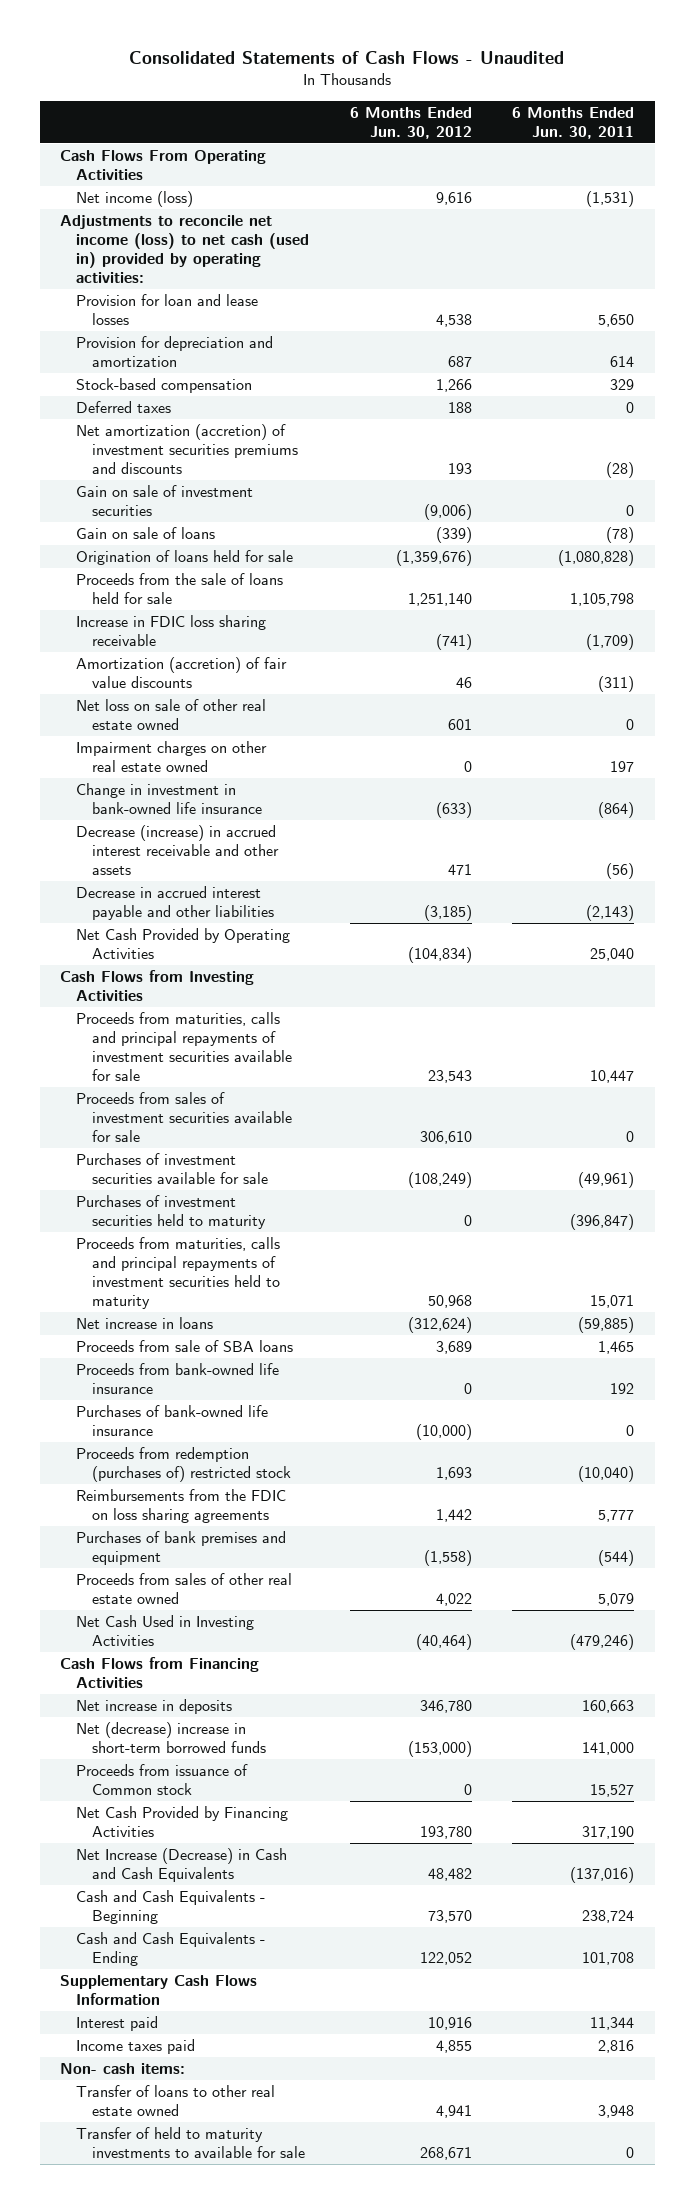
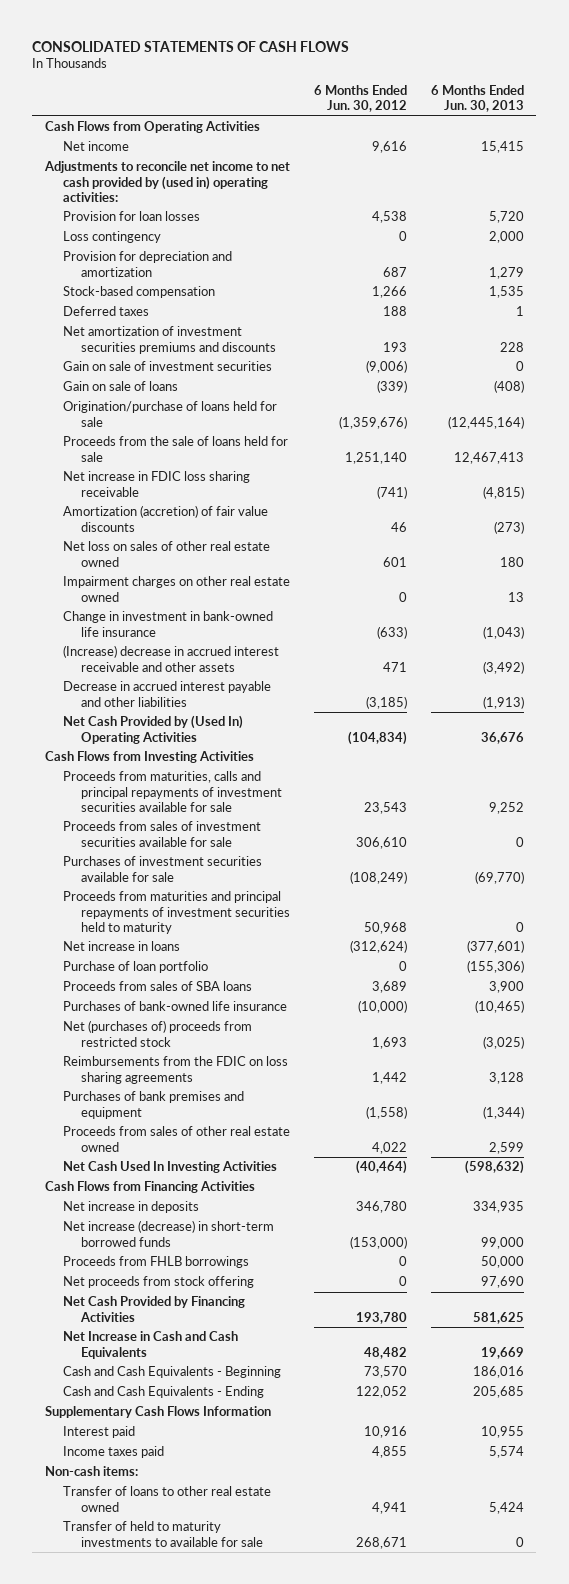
[129,50,565,64] Consolidated Statements of Cash Flows - Unaudited -> [32,40,350,52] CONSOLIDATED STATEMENTS OF CASH FLOWS
[512,106,635,139] 6 Months Ended Jun. 30, 2011 -> none
none -> [431,85,525,113] 6 Months Ended Jun. 30, 2013
[60,150,267,181] Cash Flows From Operating Activities -> [44,121,260,134] Cash Flows from Operating Activities
[76,191,194,208] Net income (loss) -> [62,141,129,152] Net income
[60,215,310,283] Adjustments to reconcile net income (loss) to net cash (used in) provided by operating activities: -> [43,161,290,202] Adjustments to reconcile net income to net cash provided by (used in) operating activities:
[76,294,259,326] Provision for loan and lease losses -> [62,211,200,222] Provision for loan losses
none -> [62,231,161,244] Loss contingency
[76,424,299,474] Net amortization (accretion) of investment securities premiums and discounts -> [62,326,276,354] Net amortization of investment securities premiums and discounts
[76,550,294,566] Origination of loans held for sale -> [62,401,277,427] Origination/purchase of loans held for sale
[76,615,267,647] Increase in FDIC loss sharing receivable -> [62,471,250,497] Net increase in FDIC loss sharing receivable
[76,699,267,731] Net loss on sale of other real estate owned -> [62,541,270,567] Net loss on sales of other real estate owned
[76,825,280,875] Decrease (increase) in accrued interest receivable and other assets -> [62,645,279,672] (Increase) decrease in accrued interest receivable and other assets
[76,928,291,960] Net Cash Provided by Operating Activities -> [62,715,243,744] Net Cash Provided by (Used In) Operating Activities
[76,1195,267,1230] Purchases of investment securities held to maturity -> none
[76,1237,281,1309] Proceeds from maturities, calls and principal repayments of investment securities held to maturity -> [62,891,290,934] Proceeds from maturities and principal repayments of investment securities held to maturity
[76,1363,280,1395] Proceeds from bank-owned life insurance -> none
none -> [62,961,208,974] Purchase of loan portfolio
[76,1340,294,1353] Proceeds from sale of SBA loans -> [62,981,252,992] Proceeds from sales of SBA loans
[76,1447,292,1483] Proceeds from redemption (purchases of) restricted stock -> [62,1020,252,1047] Net (purchases of) proceeds from restricted stock
[76,1615,255,1647] Net Cash Used in Investing Activities -> [62,1161,277,1174] Net Cash Used In Investing Activities
[76,1722,267,1754] Net (decrease) increase in short-term borrowed funds -> [62,1220,274,1247] Net increase (decrease) in short-term borrowed funds
none -> [62,1256,249,1269] Proceeds from FHLB borrowings
[76,1764,249,1796] Proceeds from issuance of Common stock -> [62,1276,254,1289] Net proceeds from stock offering
[76,1848,288,1883] Net Increase (Decrease) in Cash and Cash Equivalents -> [62,1331,238,1359] Net Increase in Cash and Cash Equivalents
[60,2063,186,2075] Non- cash items: -> [44,1466,138,1477] Non-cash items:

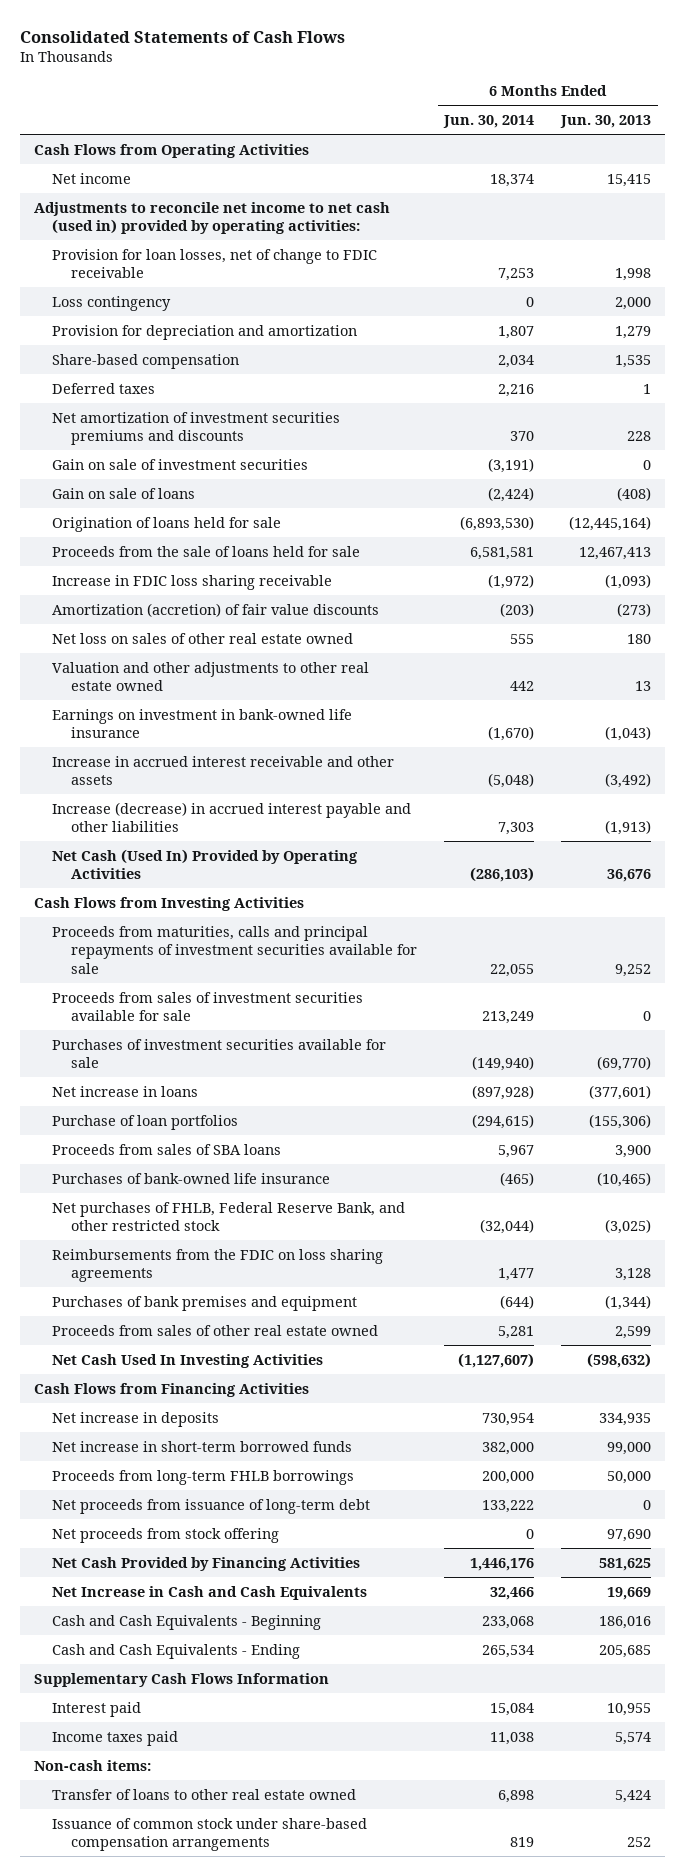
[32,40,350,52] CONSOLIDATED STATEMENTS OF CASH FLOWS -> [20,30,346,43] Consolidated Statements of Cash Flows
[313,85,407,113] 6 Months Ended Jun. 30, 2012 -> none
none -> [443,114,535,128] Jun. 30, 2014
[43,161,290,202] Adjustments to reconcile net income to net cash provided by (used in) operating activities: -> [33,201,390,235] Adjustments to reconcile net income to net cash (used in) provided by operating activities:
[62,211,200,222] Provision for loan losses -> [52,248,378,279] Provision for loan losses, net of change to FDIC receivable
[489,211,525,224] 5,720 -> [615,268,652,282] 1,998
[62,286,215,299] Stock-based compensation -> [52,353,240,369] Share-based compensation
[62,401,277,427] Origination/purchase of loans held for sale -> [52,516,282,532] Origination of loans held for sale
[62,471,250,497] Net increase in FDIC loss sharing receivable -> [52,574,333,590] Increase in FDIC loss sharing receivable
[483,485,525,499] (4,815) -> [605,573,652,589] (1,093)
[62,576,290,602] Impairment charges on other real estate owned -> none
none -> [52,661,370,692] Valuation and other adjustments to other real estate owned
[62,611,273,637] Change in investment in bank-owned life insurance -> [52,708,353,739] Earnings on investment in bank-owned life insurance
[62,645,279,672] (Increase) decrease in accrued interest receivable and other assets -> [52,755,395,786] Increase in accrued interest receivable and other assets
[62,681,271,707] Decrease in accrued interest payable and other liabilities -> [52,801,412,833] Increase (decrease) in accrued interest payable and other liabilities
[62,715,243,744] Net Cash Provided by (Used In) Operating Activities -> [52,848,359,880] Net Cash (Used In) Provided by Operating Activities
[62,891,290,934] Proceeds from maturities and principal repayments of investment securities held to maturity -> none
[62,961,208,974] Purchase of loan portfolio -> [52,1114,239,1130] Purchase of loan portfolios
[62,1020,252,1047] Net (purchases of) proceeds from restricted stock -> [52,1201,406,1232] Net purchases of FHLB, Federal Reserve Bank, and other restricted stock
[62,1220,274,1247] Net increase (decrease) in short-term borrowed funds -> [52,1440,353,1452] Net increase in short-term borrowed funds
[62,1256,249,1269] Proceeds from FHLB borrowings -> [52,1469,355,1485] Proceeds from long-term FHLB borrowings
none -> [52,1498,371,1514] Net proceeds from issuance of long-term debt
[62,1521,263,1547] Transfer of held to maturity investments to available for sale -> none
none -> [52,1817,368,1852] Issuance of common stock under share-based compensation arrangements

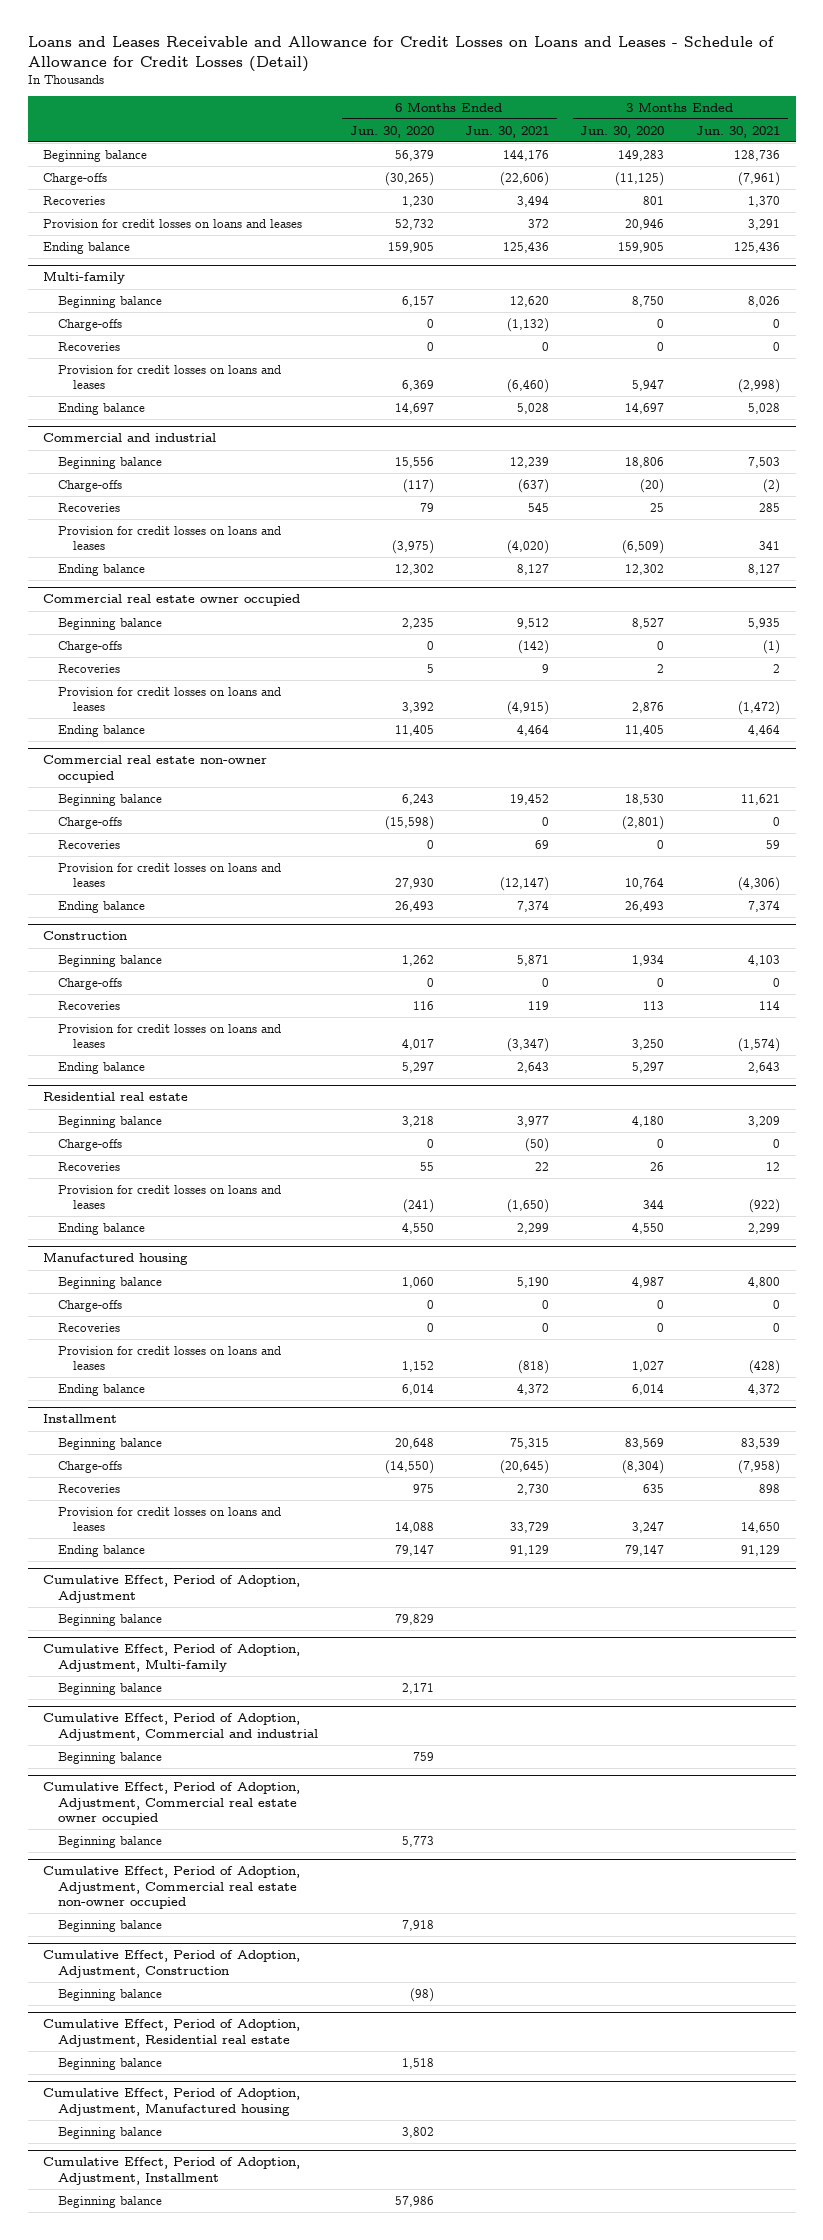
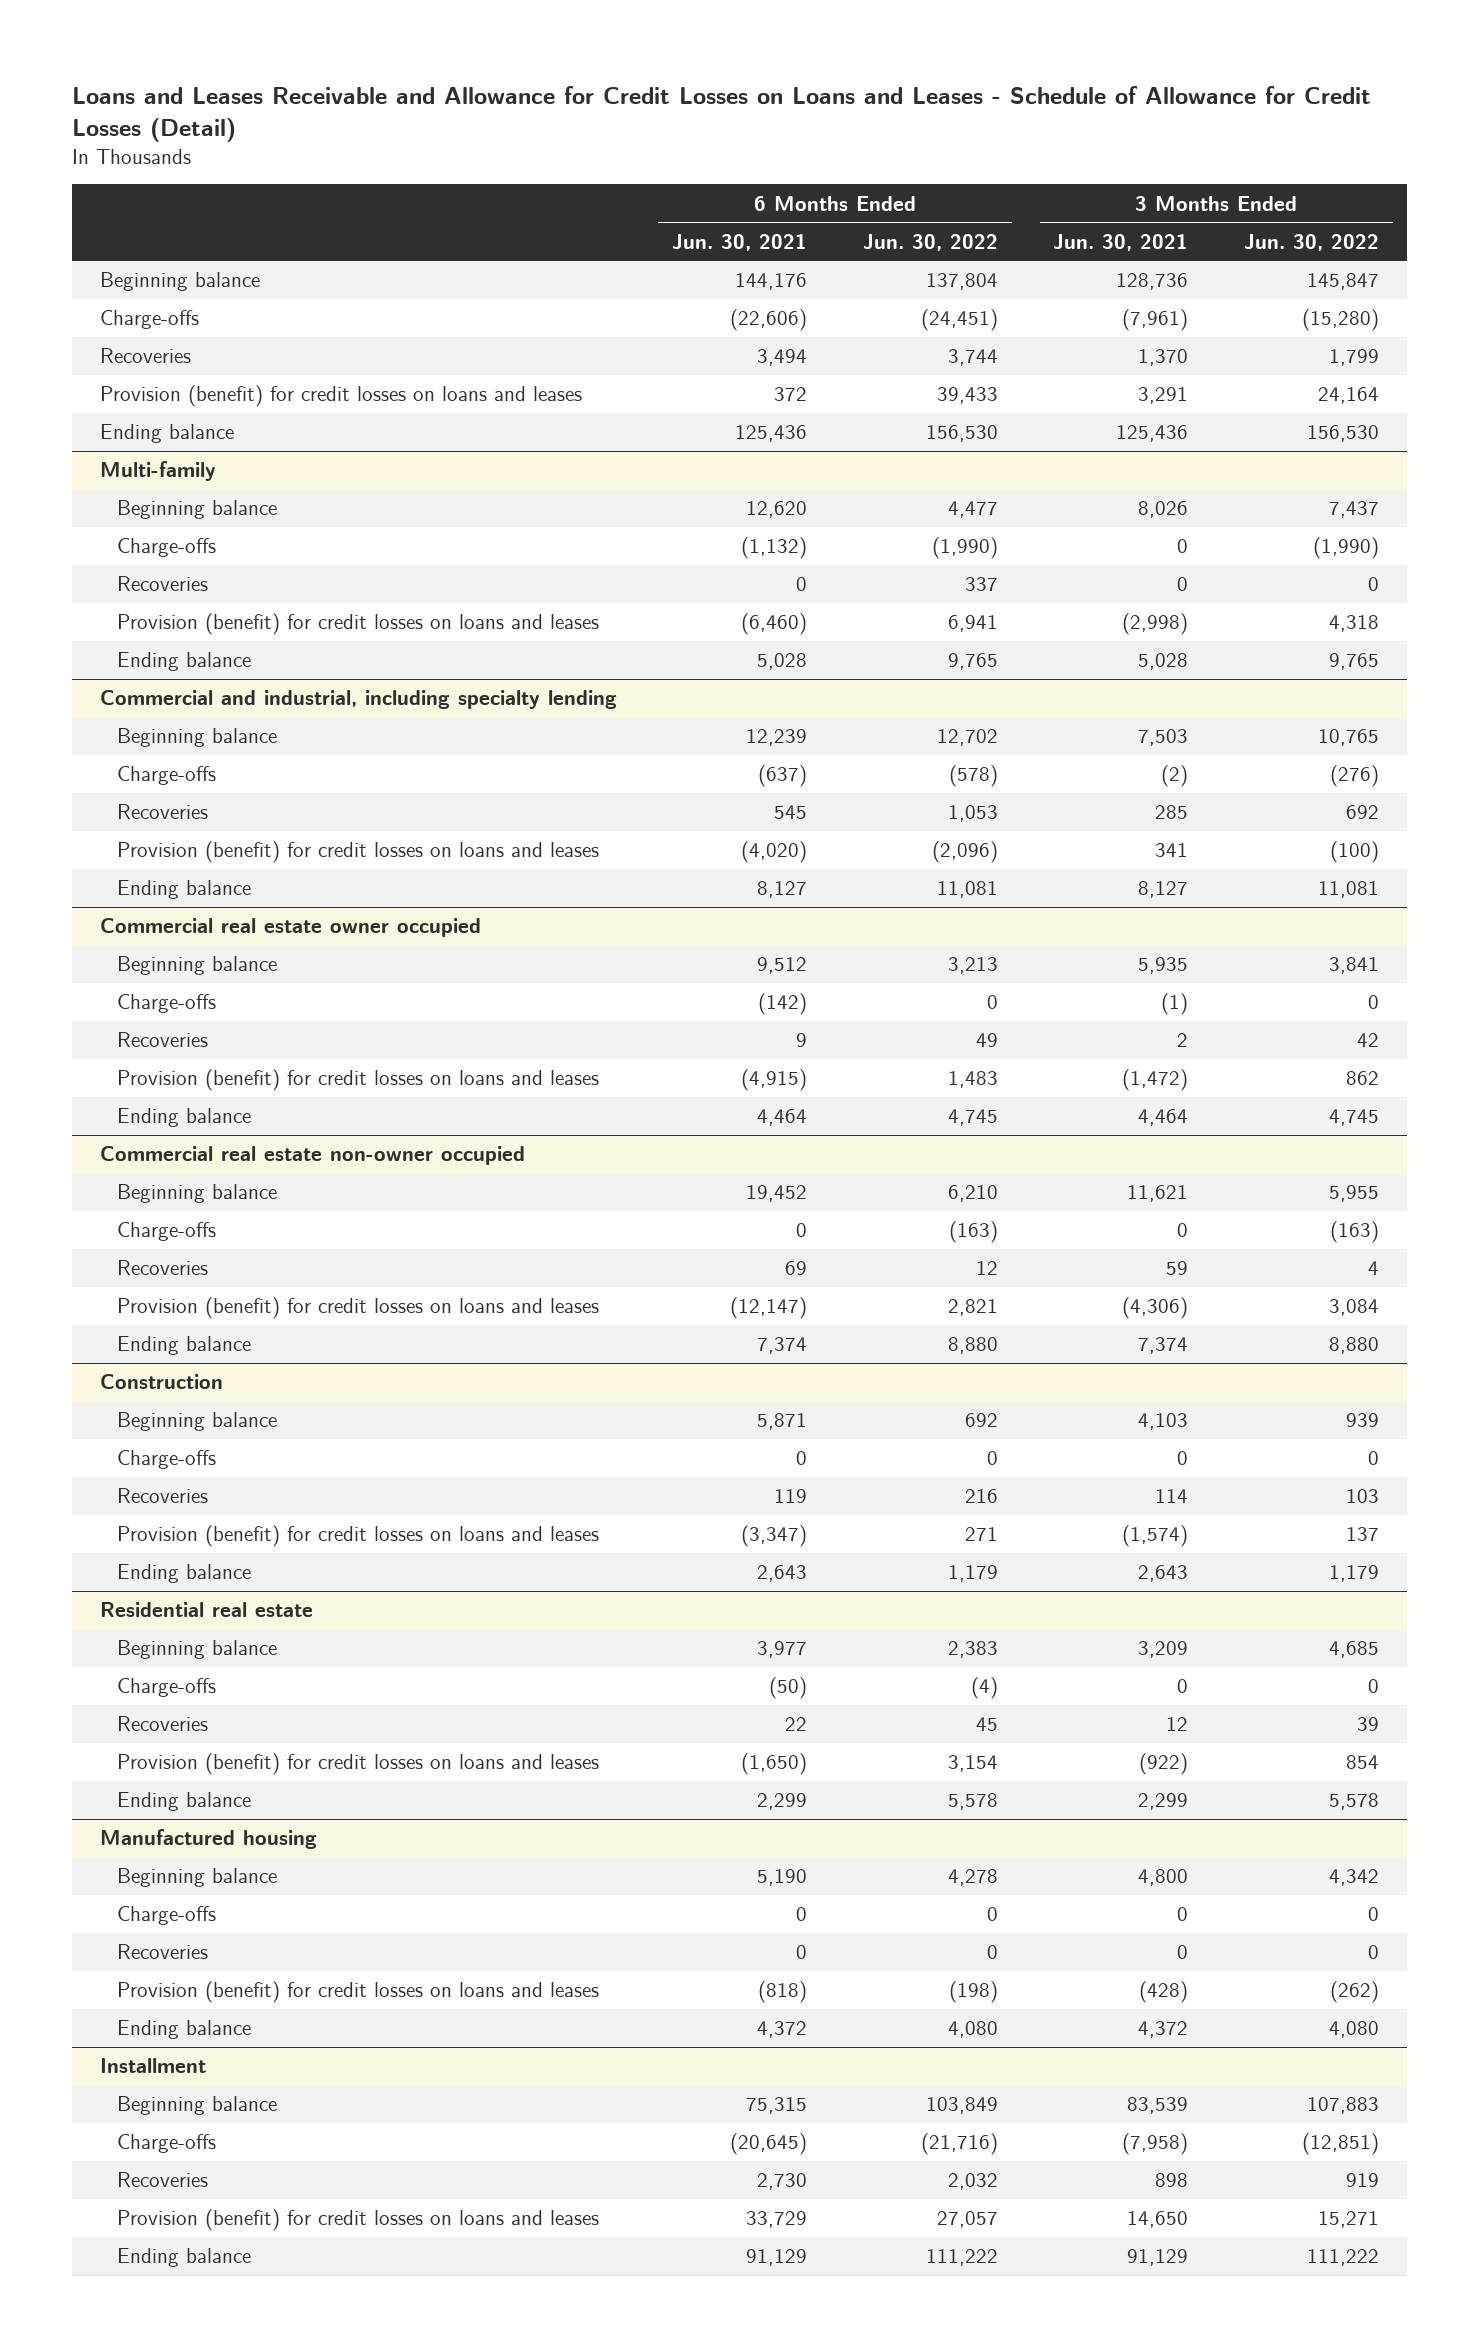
[349,125,434,138] Jun. 30, 2020 -> none
[580,125,665,138] Jun. 30, 2020 -> none
none -> [862,233,998,251] Jun. 30, 2022
none -> [1243,233,1379,251] Jun. 30, 2022
[43,218,303,228] Provision for credit losses on loans and leases -> [99,385,582,408] Provision (benefit) for credit losses on loans and leases
[58,364,282,390] Provision for credit losses on loans and leases -> [116,613,599,636] Provision (benefit) for credit losses on loans and leases
[43,433,217,443] Commercial and industrial -> [99,690,617,710] Commercial and industrial, including specialty lending
[58,525,282,551] Provision for credit losses on loans and leases -> [116,841,599,864] Provision (benefit) for credit losses on loans and leases
[58,686,282,712] Provision for credit losses on loans and leases -> [116,1069,599,1092] Provision (benefit) for credit losses on loans and leases
[58,862,282,888] Provision for credit losses on loans and leases -> [116,1297,599,1320] Provision (benefit) for credit losses on loans and leases
[58,1023,282,1049] Provision for credit losses on loans and leases -> [116,1525,599,1548] Provision (benefit) for credit losses on loans and leases
[58,1184,282,1210] Provision for credit losses on loans and leases -> [116,1753,599,1776] Provision (benefit) for credit losses on loans and leases
[58,1345,282,1371] Provision for credit losses on loans and leases -> [116,1981,599,2004] Provision (benefit) for credit losses on loans and leases
[58,1506,282,1532] Provision for credit losses on loans and leases -> [116,2209,599,2232] Provision (benefit) for credit losses on loans and leases
[43,1575,301,1603] Cumulative Effect, Period of Adoption, Adjustment -> none
[58,1613,163,1626] Beginning balance -> none
[43,1644,301,1672] Cumulative Effect, Period of Adoption, Adjustment, Multi-family -> none
[58,1682,163,1695] Beginning balance -> none
[43,1713,319,1741] Cumulative Effect, Period of Adoption, Adjustment, Commercial and industrial -> none
[58,1751,163,1764] Beginning balance -> none
[43,1782,301,1826] Cumulative Effect, Period of Adoption, Adjustment, Commercial real estate owner occupied -> none
[58,1835,163,1848] Beginning balance -> none
[43,1866,301,1910] Cumulative Effect, Period of Adoption, Adjustment, Commercial real estate non-owner occupied -> none
[58,1919,163,1932] Beginning balance -> none
[43,1950,301,1978] Cumulative Effect, Period of Adoption, Adjustment, Construction -> none
[58,1988,163,2001] Beginning balance -> none
[43,2019,301,2047] Cumulative Effect, Period of Adoption, Adjustment, Residential real estate -> none
[58,2057,163,2070] Beginning balance -> none
[43,2088,301,2116] Cumulative Effect, Period of Adoption, Adjustment, Manufactured housing -> none
[58,2126,163,2139] Beginning balance -> none
[43,2157,301,2185] Cumulative Effect, Period of Adoption, Adjustment, Installment -> none
[58,2195,163,2208] Beginning balance -> none

